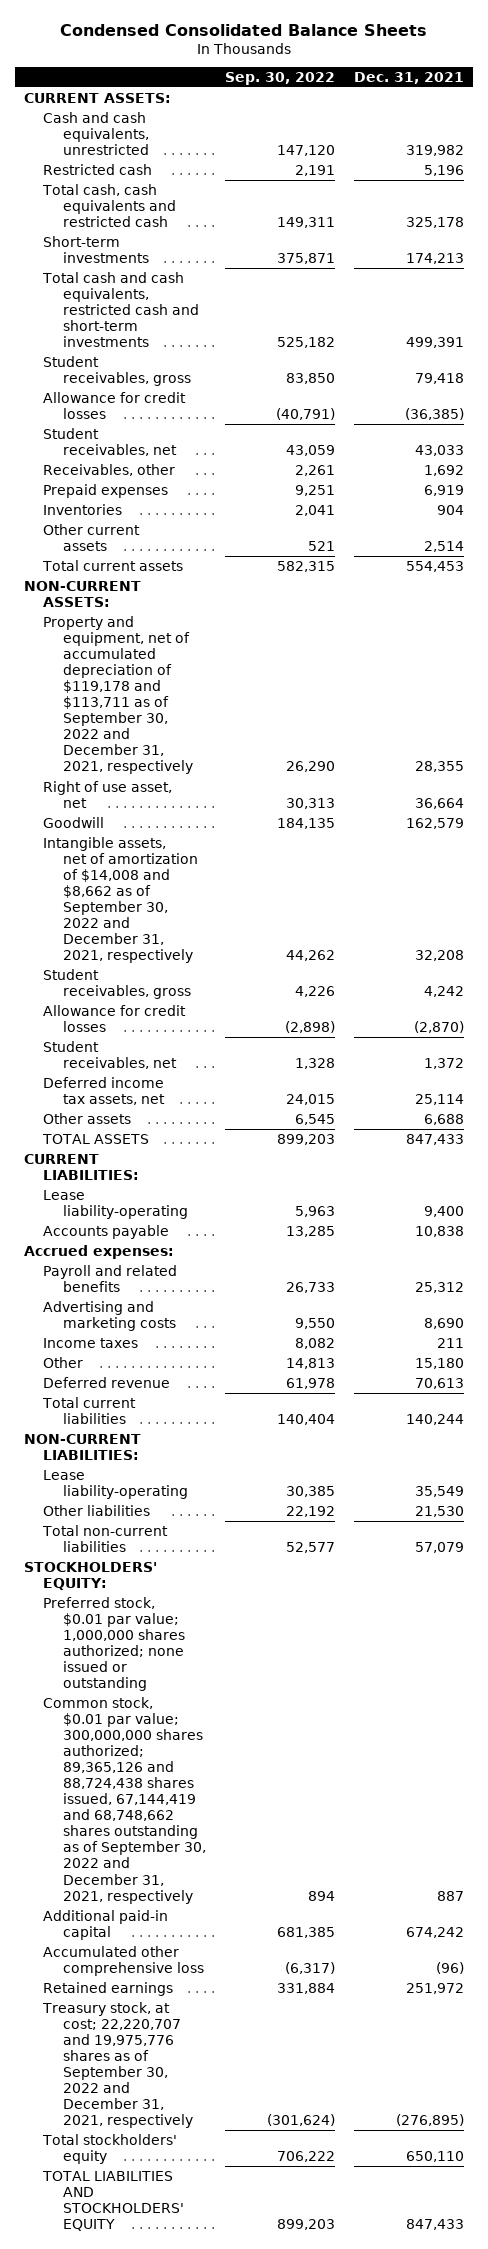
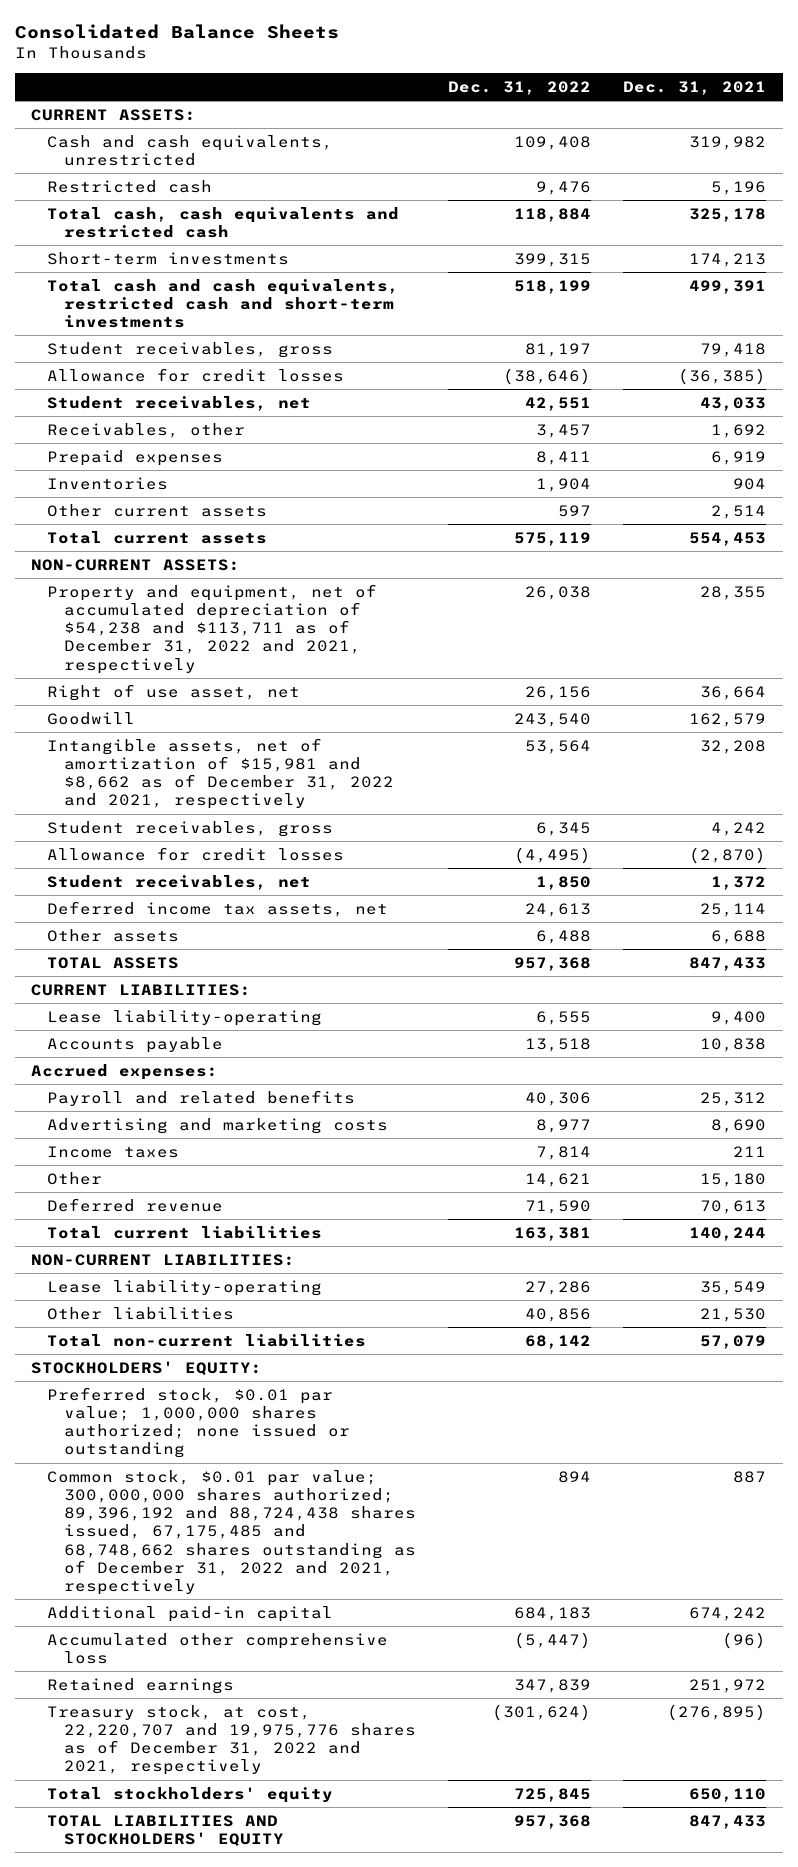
[60,23,428,36] Condensed Consolidated Balance Sheets -> [15,24,340,40] Consolidated Balance Sheets
[224,71,335,85] Sep. 30, 2022 -> none
none -> [447,80,591,95] Dec. 31, 2022
[43,615,193,775] Property and equipment, net of accumulated depreciation of $119,178 and $113,711 as of September 30, 2022 and December 31, 2021, respectively -> [47,583,378,674] Property and equipment, net of accumulated depreciation of $54,238 and $113,711 as of December 31, 2022 and 2021, respectively
[43,836,198,964] Intangible assets, net of amortization of $14,008 and $8,662 as of September 30, 2022 and December 31, 2021, respectively -> [47,737,394,810] Intangible assets, net of amortization of $15,981 and $8,662 as of December 31, 2022 and 2021, respectively
[43,1696,206,1904] Common stock, $0.01 par value; 300,000,000 shares authorized; 89,365,126 and 88,724,438 shares issued, 67,144,419 and 68,748,662 shares outstanding as of September 30, 2022 and December 31, 2021, respectively -> [47,1469,416,1596] Common stock, $0.01 par value; 300,000,000 shares authorized; 89,396,192 and 88,724,438 shares issued, 67,175,485 and 68,748,662 shares outstanding as of December 31, 2022 and 2021, respectively
[42,2001,193,2129] Treasury stock, at cost; 22,220,707 and 19,975,776 shares as of September 30, 2022 and December 31, 2021, respectively -> [47,1704,416,1776] Treasury stock, at cost, 22,220,707 and 19,975,776 shares as of December 31, 2022 and 2021, respectively

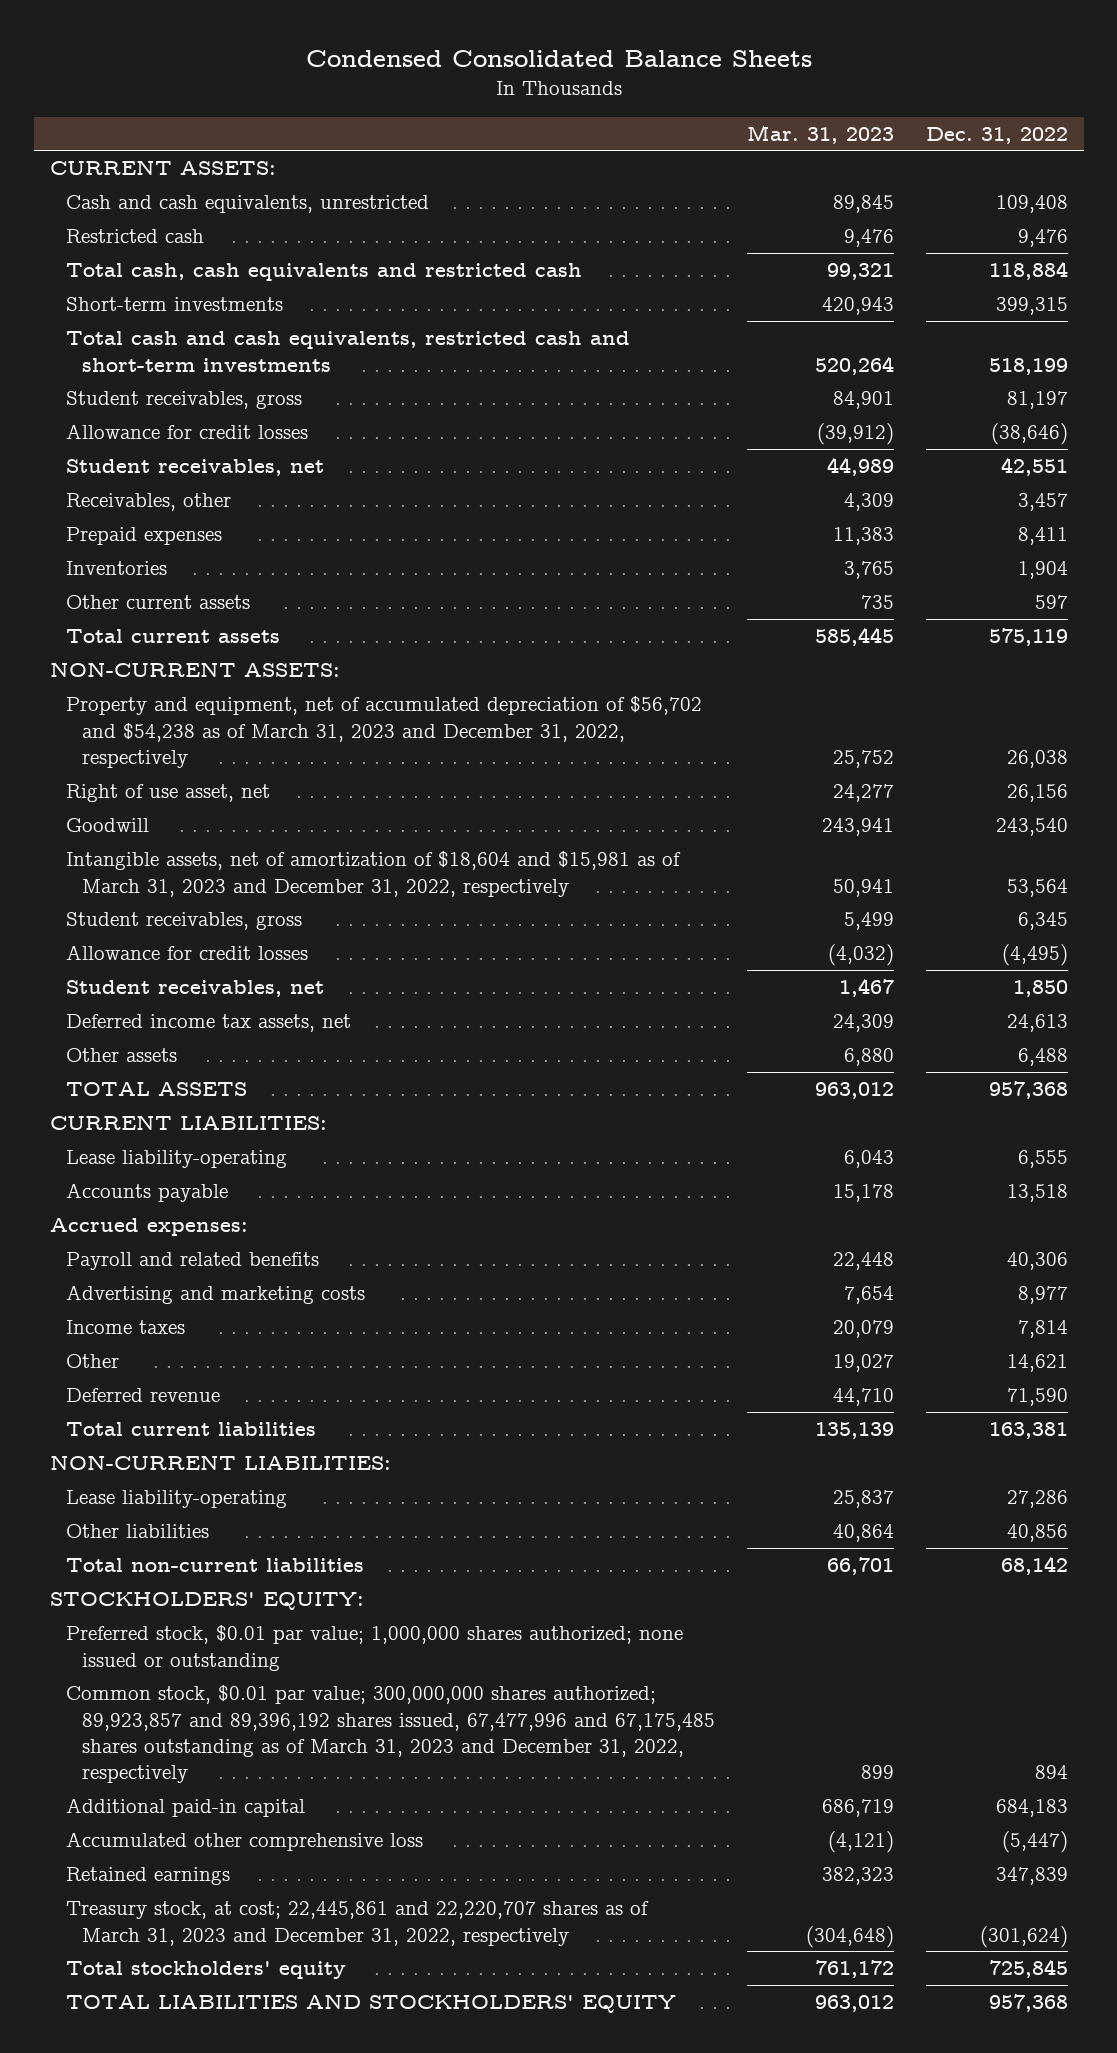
[15,24,340,40] Consolidated Balance Sheets -> [305,49,812,67] Condensed Consolidated Balance Sheets
[623,80,767,95] Dec. 31, 2021 -> none
none -> [747,124,895,144] Mar. 31, 2023
[47,583,378,674] Property and equipment, net of accumulated depreciation of $54,238 and $113,711 as of December 31, 2022 and 2021, respectively -> [65,696,702,769] Property and equipment, net of accumulated depreciation of $56,702 and $54,238 as of March 31, 2023 and December 31, 2022, respectively
[47,737,394,810] Intangible assets, net of amortization of $15,981 and $8,662 as of December 31, 2022 and 2021, respectively -> [65,851,681,897] Intangible assets, net of amortization of $18,604 and $15,981 as of March 31, 2023 and December 31, 2022, respectively
[47,1469,416,1596] Common stock, $0.01 par value; 300,000,000 shares authorized; 89,396,192 and 88,724,438 shares issued, 67,175,485 and 68,748,662 shares outstanding as of December 31, 2022 and 2021, respectively -> [65,1685,716,1784] Common stock, $0.01 par value; 300,000,000 shares authorized; 89,923,857 and 89,396,192 shares issued, 67,477,996 and 67,175,485 shares outstanding as of March 31, 2023 and December 31, 2022, respectively
[47,1704,416,1776] Treasury stock, at cost, 22,220,707 and 19,975,776 shares as of December 31, 2022 and 2021, respectively -> [65,1901,649,1946] Treasury stock, at cost; 22,445,861 and 22,220,707 shares as of March 31, 2023 and December 31, 2022, respectively

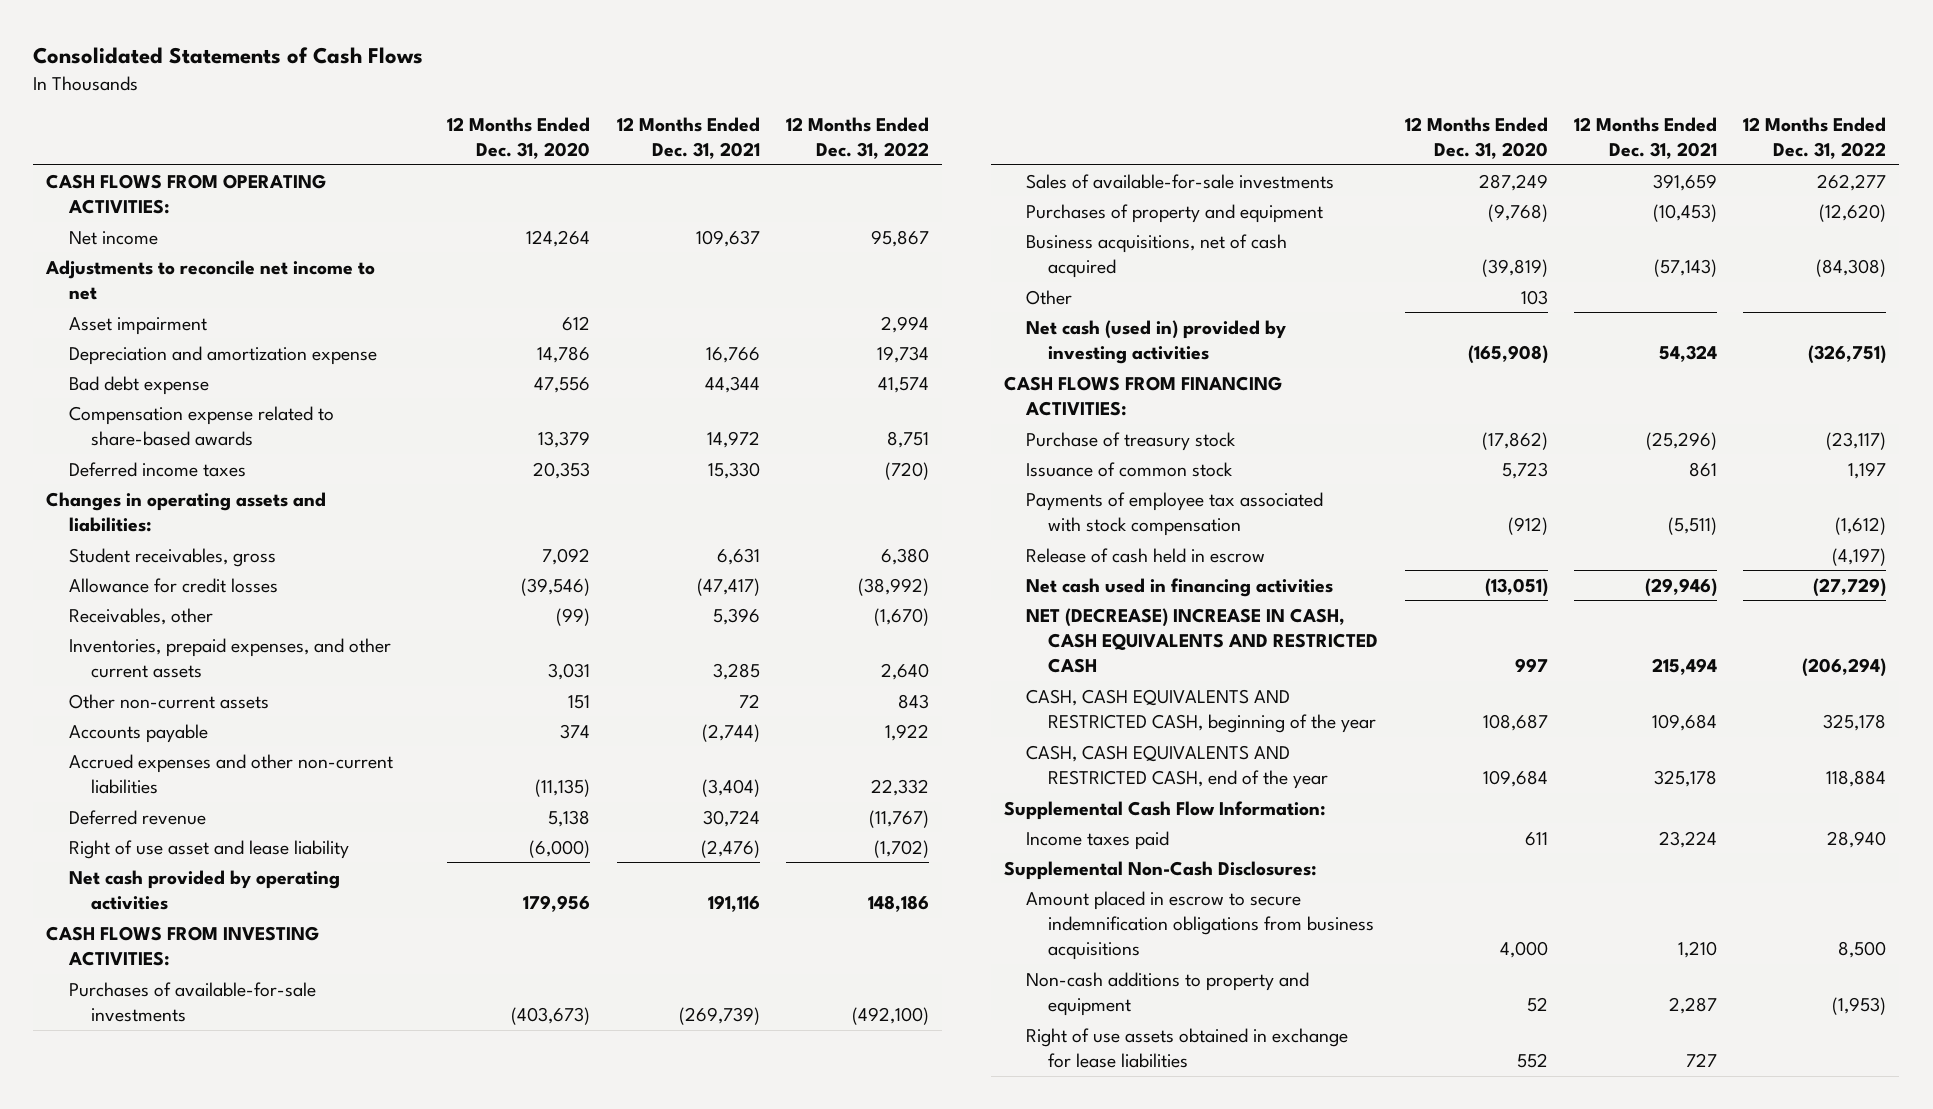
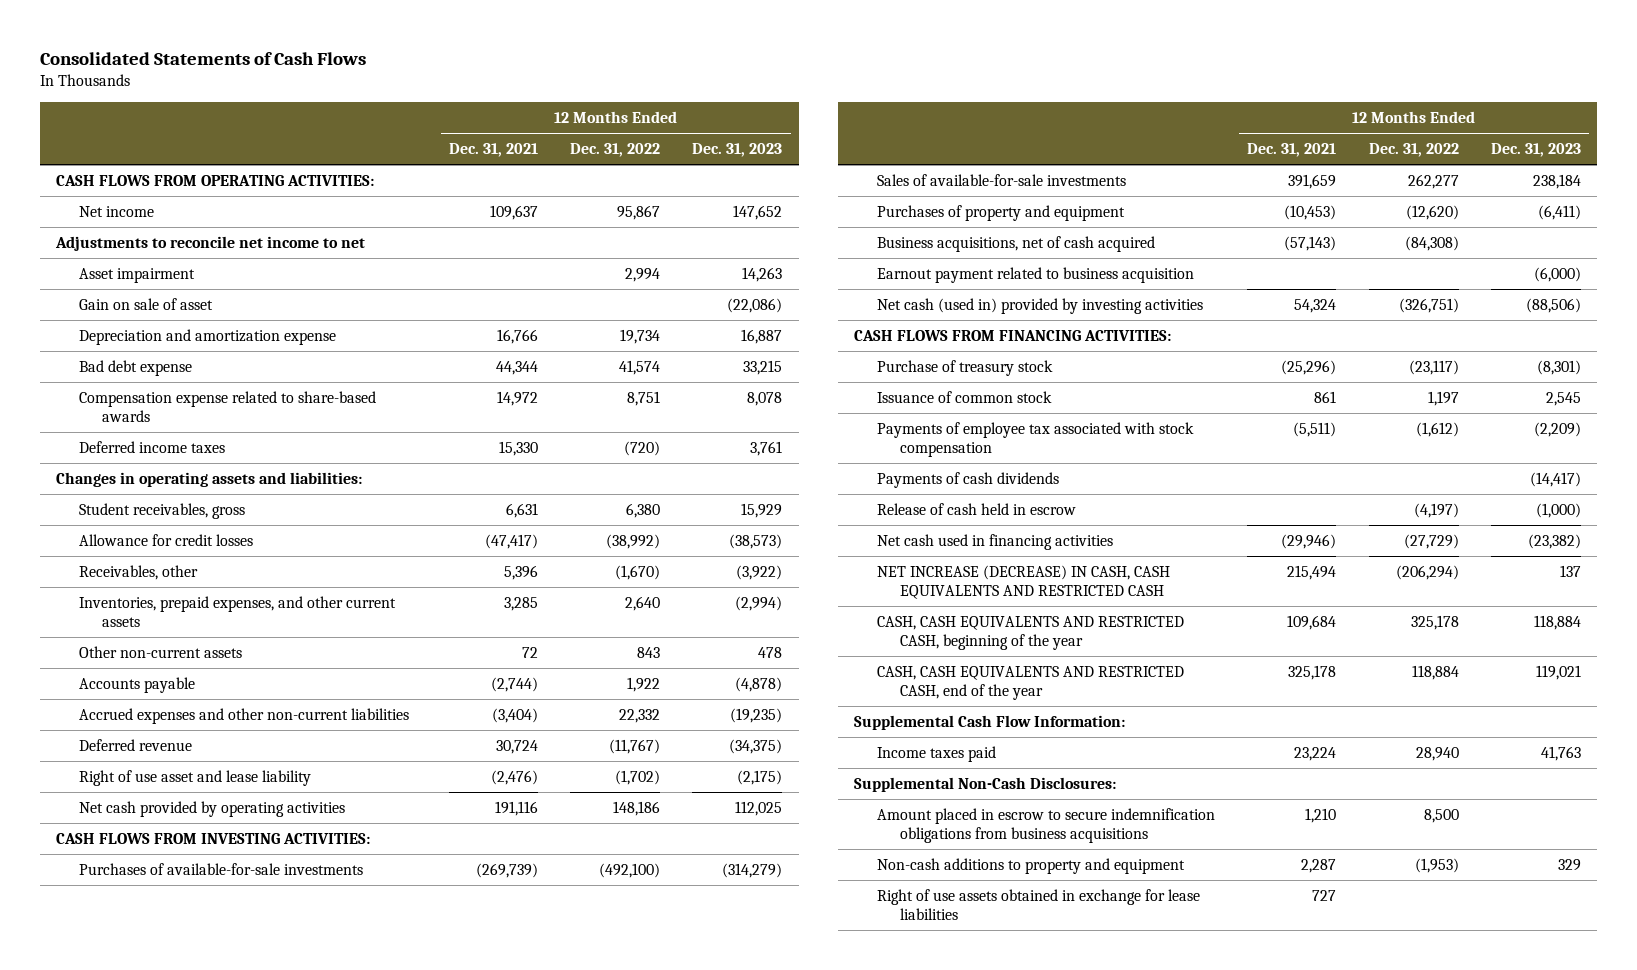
[447,116,591,160] 12 Months Ended Dec. 31, 2020 -> none
none -> [692,143,783,158] Dec. 31, 2023
none -> [79,297,214,310] Gain on sale of asset
[1026,289,1073,305] Other -> none
none -> [877,266,1195,283] Earnout payment related to business acquisition
none -> [877,471,1060,488] Payments of cash dividends
[1026,607,1379,674] NET (DECREASE) INCREASE IN CASH, CASH EQUIVALENTS AND RESTRICTED CASH -> [877,564,1171,600] NET INCREASE (DECREASE) IN CASH, CASH EQUIVALENTS AND RESTRICTED CASH

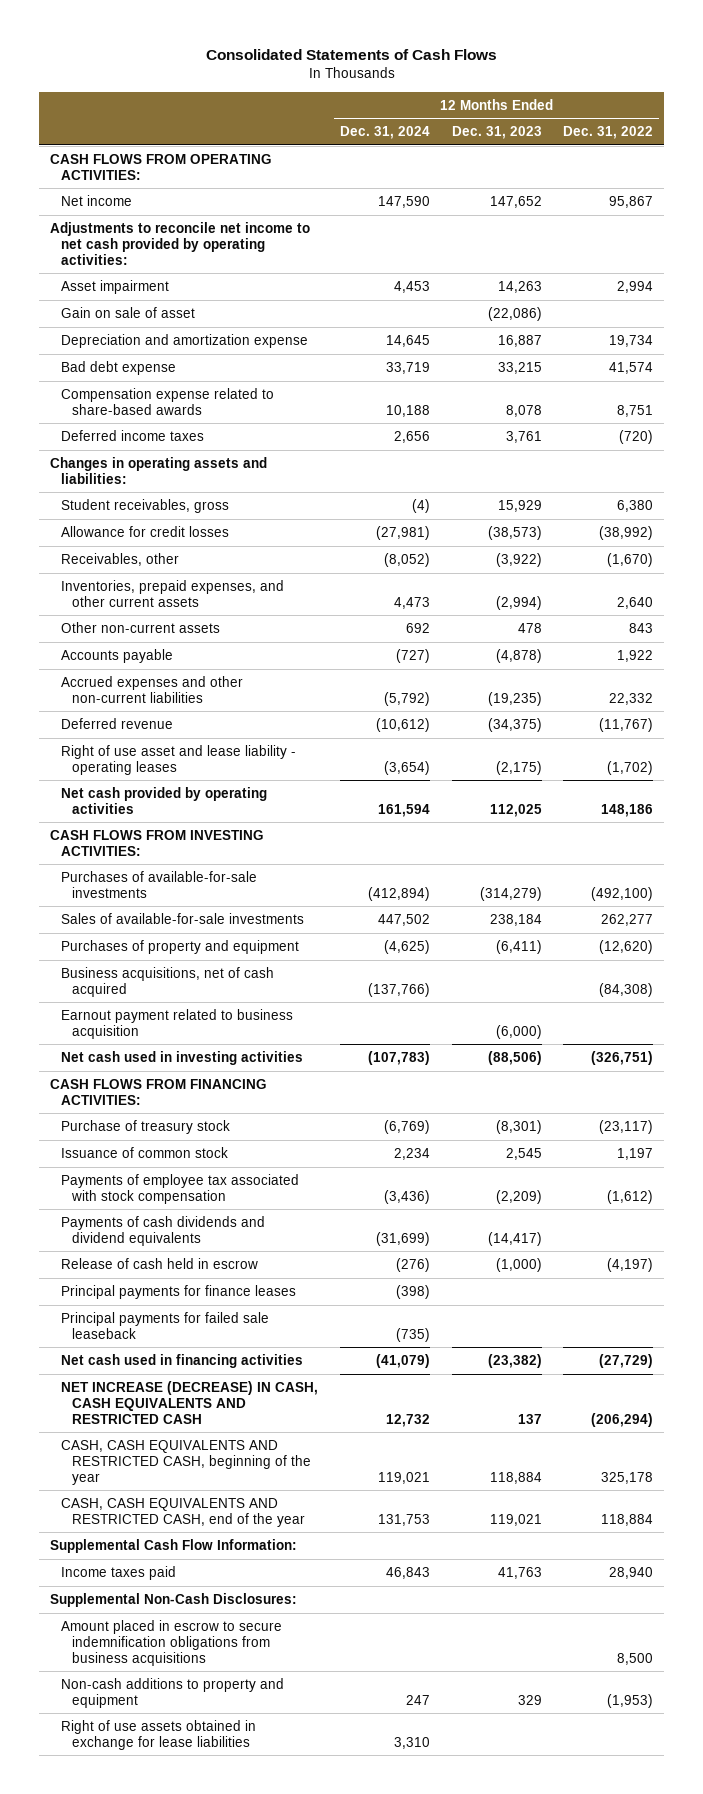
[449,143,539,158] Dec. 31, 2021 -> none
none -> [339,126,430,140] Dec. 31, 2024
[55,235,366,251] Adjustments to reconcile net income to net -> [49,221,310,265] Adjustments to reconcile net income to net cash provided by operating activities:
[79,769,312,786] Right of use asset and lease liability -> [60,744,296,775] Right of use asset and lease liability - operating leases
[877,297,1204,314] Net cash (used in) provided by investing activities -> [60,1050,303,1065] Net cash used in investing activities
[877,471,1060,488] Payments of cash dividends -> [60,1215,265,1246] Payments of cash dividends and dividend equivalents
none -> [60,1284,296,1299] Principal payments for finance leases
none -> [60,1311,269,1339] Principal payments for failed sale leaseback

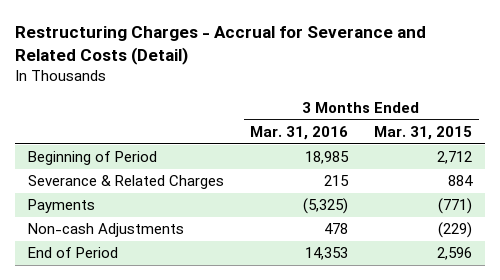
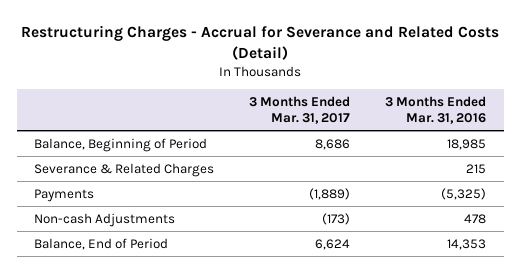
[374,125,473,140] Mar. 31, 2015 -> none
none -> [249,95,351,124] 3 Months Ended Mar. 31, 2017
[28,151,158,166] Beginning of Period -> [34,137,208,152] Balance, Beginning of Period
[28,247,119,259] End of Period -> [34,237,169,250] Balance, End of Period

